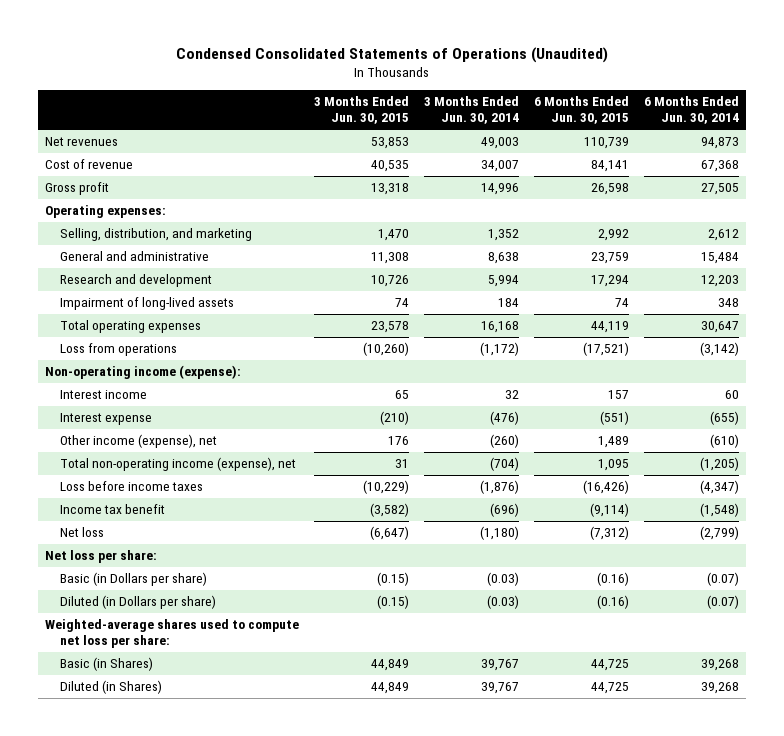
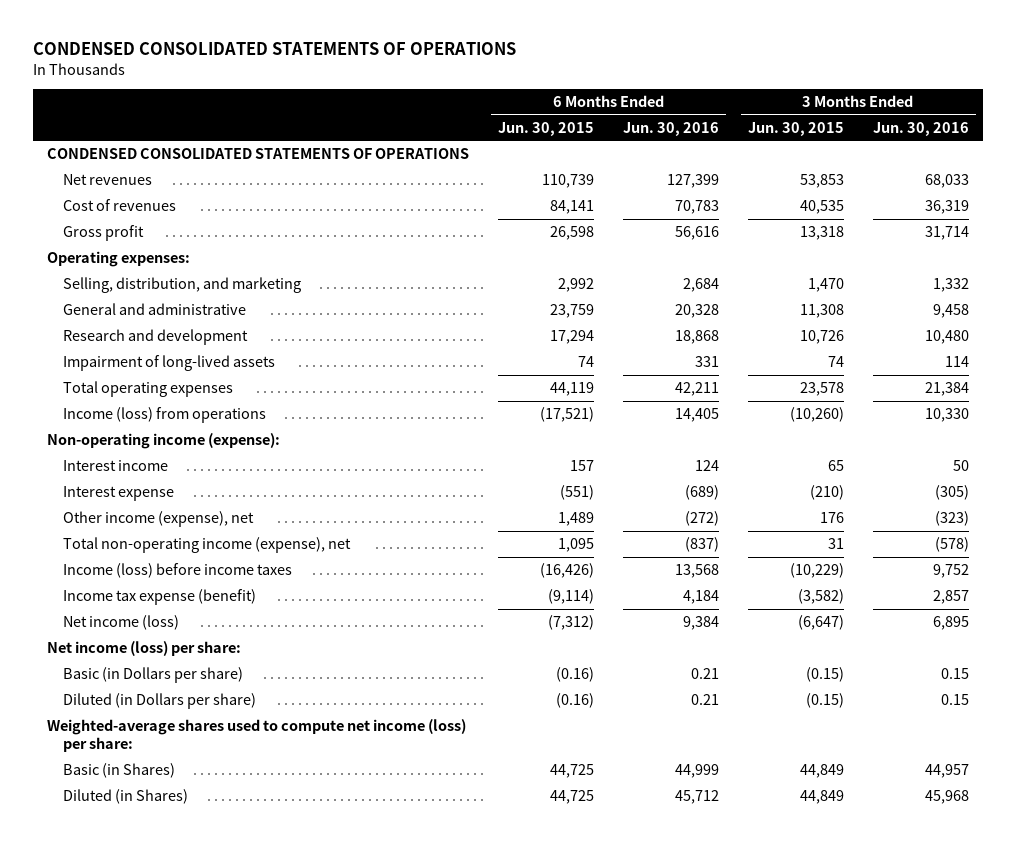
[176,46,609,63] Condensed Consolidated Statements of Operations (Unaudited) -> [32,42,516,56] CONDENSED CONSOLIDATED STATEMENTS OF OPERATIONS
[424,96,520,125] 3 Months Ended Jun. 30, 2014 -> none
[643,96,739,125] 6 Months Ended Jun. 30, 2014 -> none
none -> [622,121,719,136] Jun. 30, 2016
none -> [872,121,969,136] Jun. 30, 2016
none -> [47,148,470,160] CONDENSED CONSOLIDATED STATEMENTS OF OPERATIONS
[45,159,134,170] Cost of revenue -> [62,199,176,212] Cost of revenues
[59,343,177,357] Loss from operations -> [62,407,266,424] Income (loss) from operations
[59,481,203,492] Loss before income taxes -> [62,563,292,579] Income (loss) before income taxes
[59,504,165,515] Income tax benefit -> [62,589,256,606] Income tax expense (benefit)
[59,527,104,538] Net loss -> [62,615,179,631] Net income (loss)
[45,550,158,564] Net loss per share: -> [47,641,242,657] Net income (loss) per share:
[45,619,300,649] Weighted-average shares used to compute net loss per share: -> [47,719,467,753] Weighted-average shares used to compute net income (loss) per share:

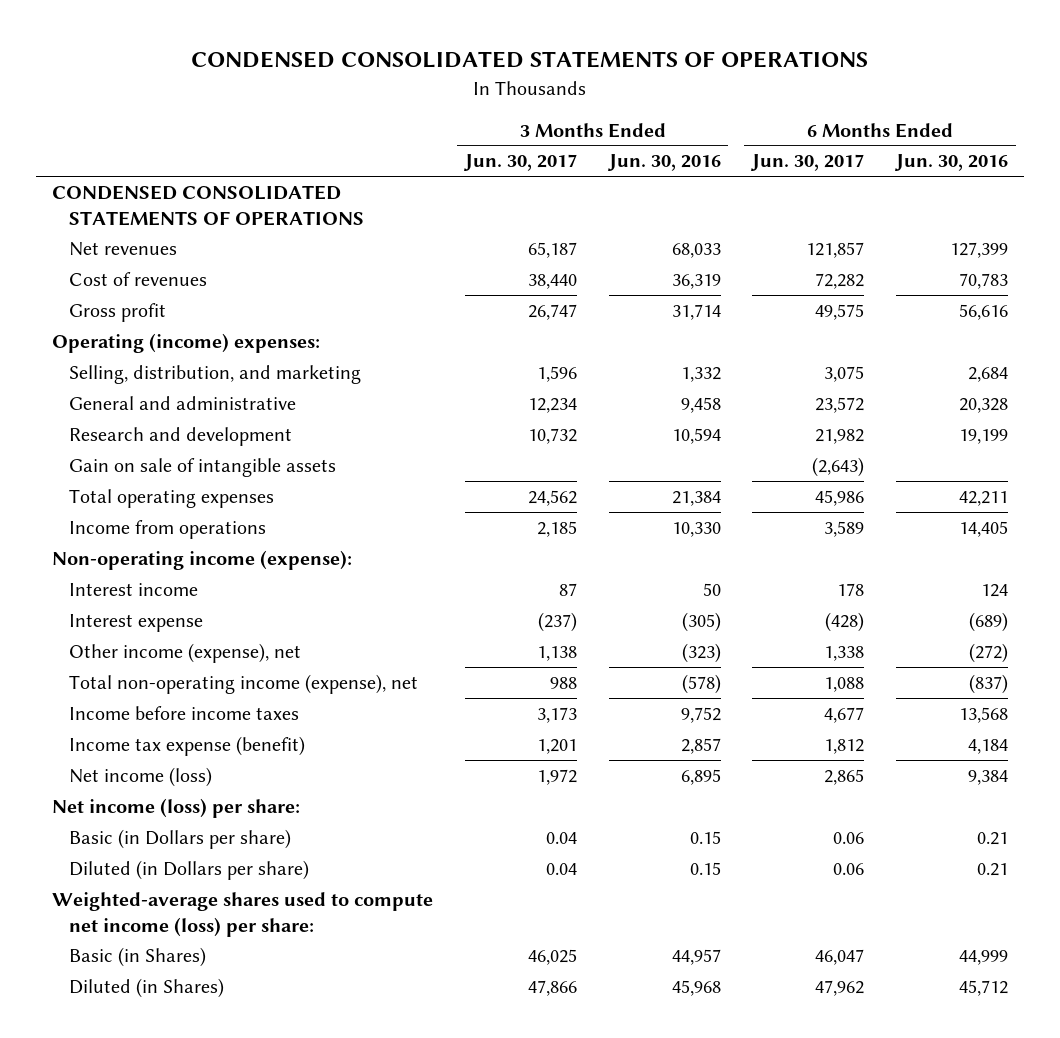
[498,121,595,136] Jun. 30, 2015 -> none
[747,121,844,136] Jun. 30, 2015 -> none
none -> [462,154,577,172] Jun. 30, 2017
none -> [750,154,865,172] Jun. 30, 2017
[47,251,191,268] Operating expenses: -> [51,332,320,353] Operating (income) expenses:
[62,355,275,372] Impairment of long-lived assets -> none
[674,330,719,345] 18,868 -> [959,428,1009,444] 19,199
[924,330,969,345] 10,480 -> [671,427,721,444] 10,594
none -> [68,457,336,477] Gain on sale of intangible assets
[62,407,266,424] Income (loss) from operations -> [68,519,266,539] Income from operations
[62,563,292,579] Income (loss) before income taxes -> [68,705,299,720] Income before income taxes

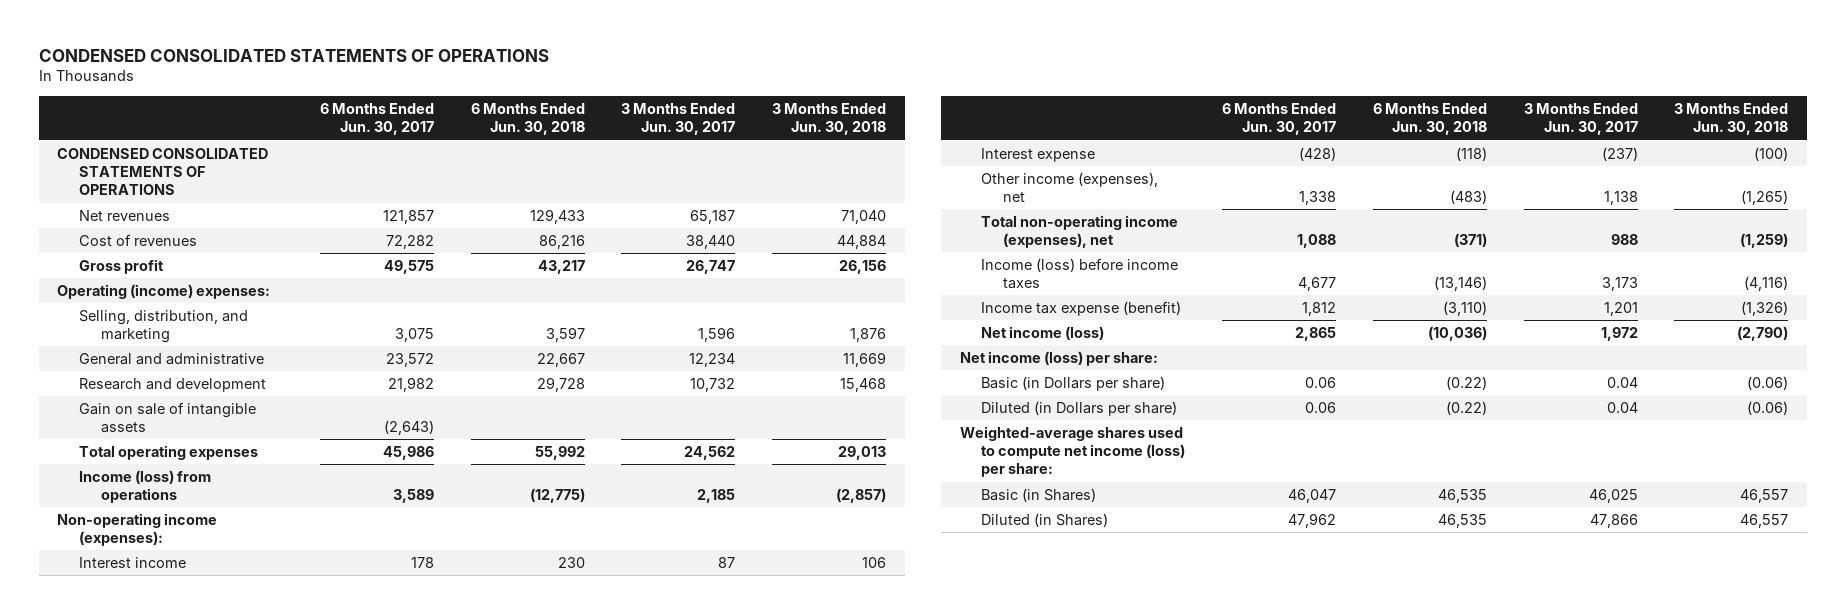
[606,154,721,172] Jun. 30, 2016 -> none
[894,154,1009,172] Jun. 30, 2016 -> none
none -> [470,103,585,136] 6 Months Ended Jun. 30, 2018
none -> [772,103,887,136] 3 Months Ended Jun. 30, 2018
[68,519,266,539] Income from operations -> [78,469,211,504] Income (loss) from operations
[51,549,352,570] Non-operating income (expense): -> [57,512,218,547] Non-operating income (expenses):
[68,642,301,663] Other income (expense), net -> [981,171,1159,203] Other income (expenses), net
[68,673,418,694] Total non-operating income (expense), net -> [981,214,1179,249] Total non-operating income (expenses), net
[68,705,299,720] Income before income taxes -> [981,257,1179,290] Income (loss) before income taxes

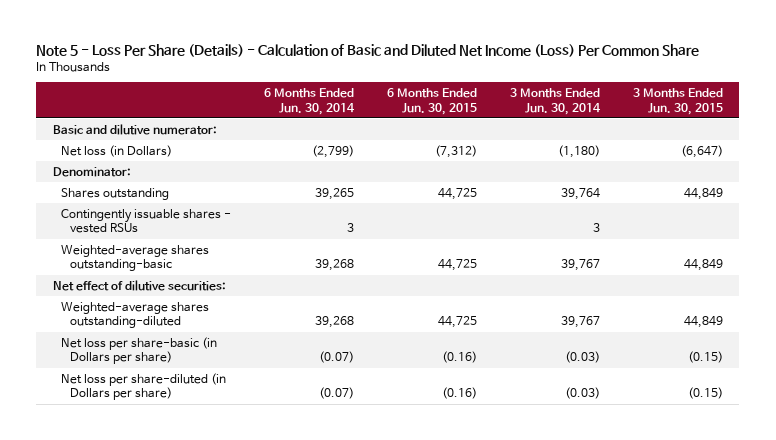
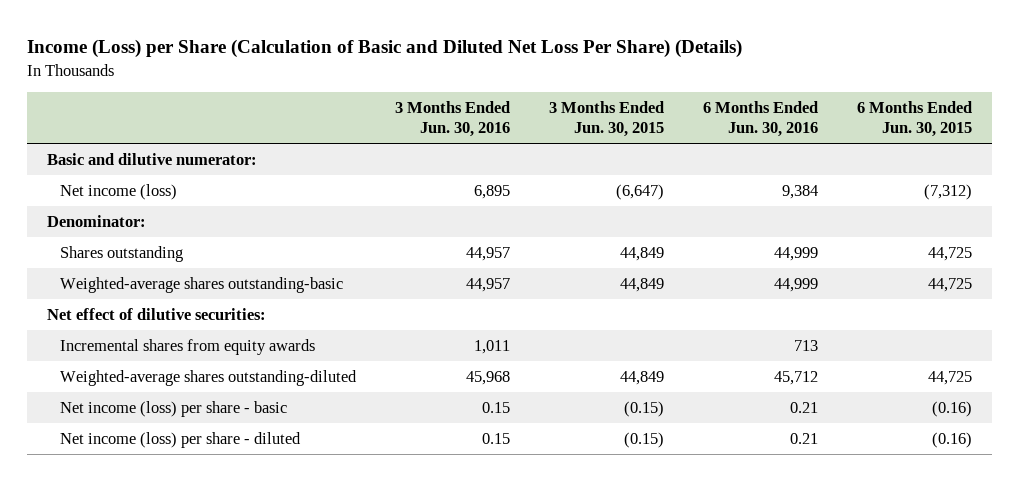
[36,43,700,57] Note 5 - Loss Per Share (Details) - Calculation of Basic and Diluted Net Income (Loss) Per Common Share -> [27,39,743,59] Income (Loss) per Share (Calculation of Basic and Diluted Net Loss Per Share) (Details)
[264,88,356,115] 6 Months Ended Jun. 30, 2014 -> none
[510,88,602,115] 3 Months Ended Jun. 30, 2014 -> none
none -> [395,100,511,138] 3 Months Ended Jun. 30, 2016
none -> [703,100,819,138] 6 Months Ended Jun. 30, 2016
[61,144,173,157] Net loss (in Dollars) -> [59,183,177,200] Net income (loss)
[61,208,232,234] Contingently issuable shares - vested RSUs -> none
none -> [59,338,315,355] Incremental shares from equity awards
[61,336,218,365] Net loss per share-basic (in Dollars per share) -> [59,400,287,417] Net income (loss) per share - basic
[61,372,227,401] Net loss per share-diluted (in Dollars per share) -> [59,431,301,448] Net income (loss) per share - diluted

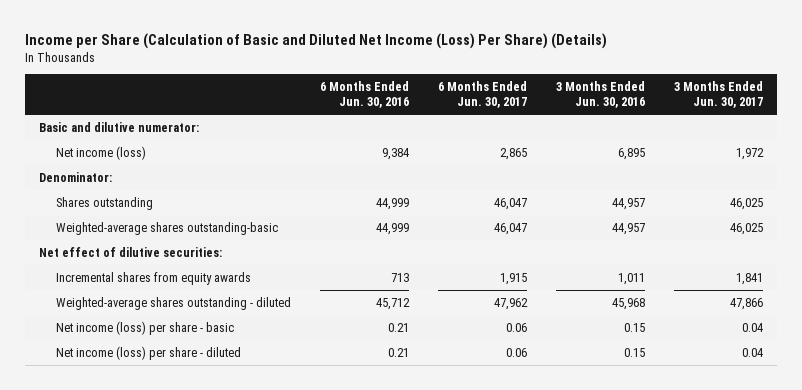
[27,39,743,59] Income (Loss) per Share (Calculation of Basic and Diluted Net Loss Per Share) (Details) -> [25,32,608,49] Income per Share (Calculation of Basic and Diluted Net Income (Loss) Per Share) (Details)
[549,100,665,138] 3 Months Ended Jun. 30, 2015 -> none
[857,100,973,138] 6 Months Ended Jun. 30, 2015 -> none
none -> [438,81,528,109] 6 Months Ended Jun. 30, 2017
none -> [673,81,763,109] 3 Months Ended Jun. 30, 2017
[59,369,357,386] Weighted-average shares outstanding-diluted -> [56,296,292,310] Weighted-average shares outstanding - diluted

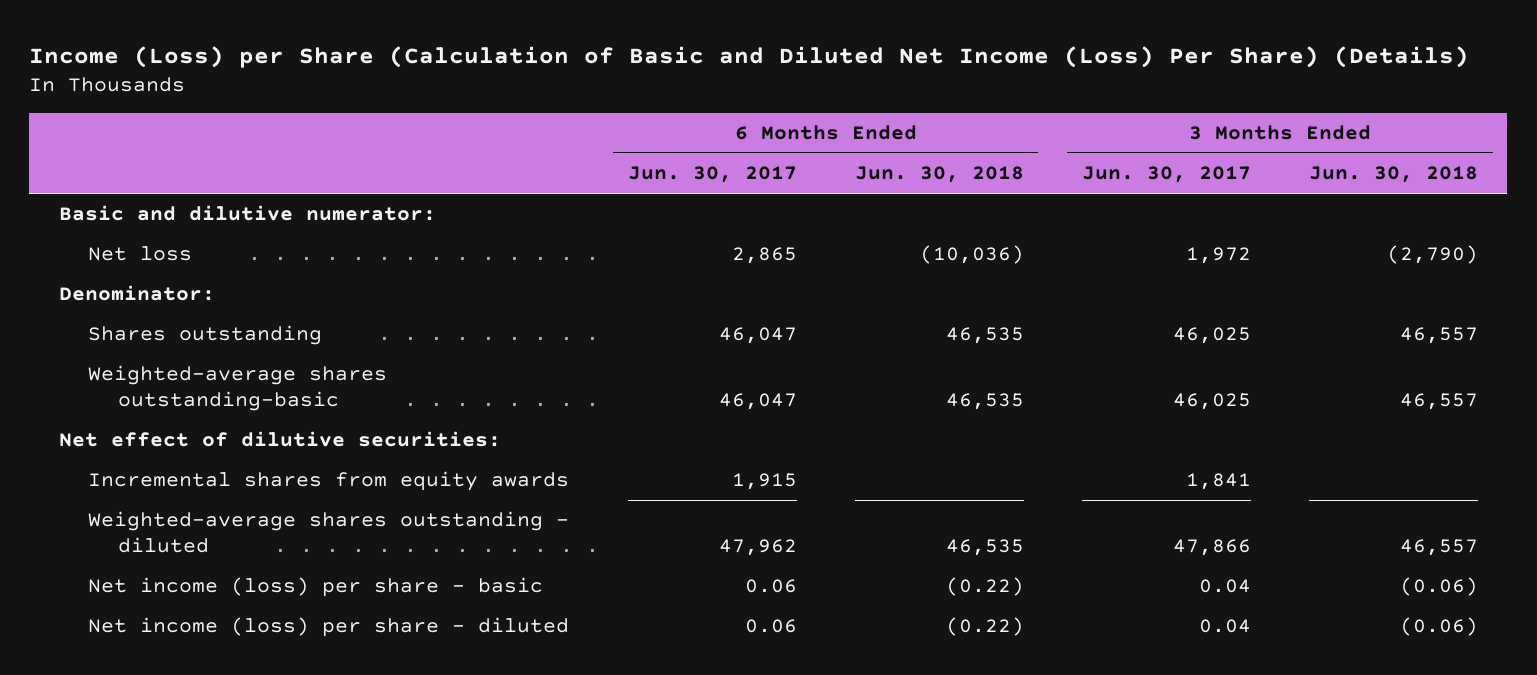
[25,32,608,49] Income per Share (Calculation of Basic and Diluted Net Income (Loss) Per Share) (Details) -> [29,45,1470,68] Income (Loss) per Share (Calculation of Basic and Diluted Net Income (Loss) Per Share) (Details)
[320,81,410,109] 6 Months Ended Jun. 30, 2016 -> none
[555,81,645,109] 3 Months Ended Jun. 30, 2016 -> none
none -> [854,166,1024,184] Jun. 30, 2018
none -> [1309,166,1479,184] Jun. 30, 2018
[56,145,147,160] Net income (loss) -> [88,246,193,262] Net loss

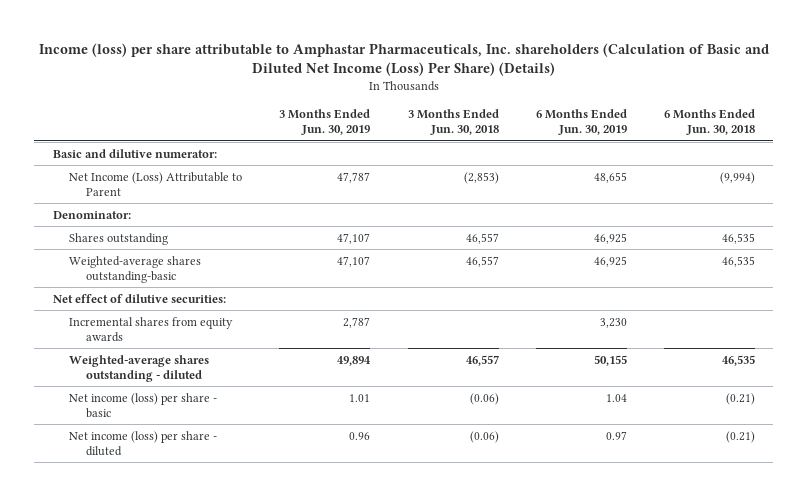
[29,45,1470,68] Income (Loss) per Share (Calculation of Basic and Diluted Net Income (Loss) Per Share) (Details) -> [38,42,769,77] Income (loss) per share attributable to Amphastar Pharmaceuticals, Inc. shareholders (Calculation of Basic and Diluted Net Income (Loss) Per Share) (Details)
[627,166,797,184] Jun. 30, 2017 -> none
[1081,166,1251,184] Jun. 30, 2017 -> none
none -> [279,109,371,136] 3 Months Ended Jun. 30, 2019
none -> [535,109,627,136] 6 Months Ended Jun. 30, 2019
[88,246,193,262] Net loss -> [69,171,243,196] Net Income (Loss) Attributable to Parent
[919,245,1024,265] (10,036) -> [719,171,755,184] (9,994)
[1387,245,1479,265] (2,790) -> [463,171,499,184] (2,853)
[945,577,1024,597] (0.22) -> [725,392,755,405] (0.21)
[945,617,1024,637] (0.22) -> [725,430,755,443] (0.21)

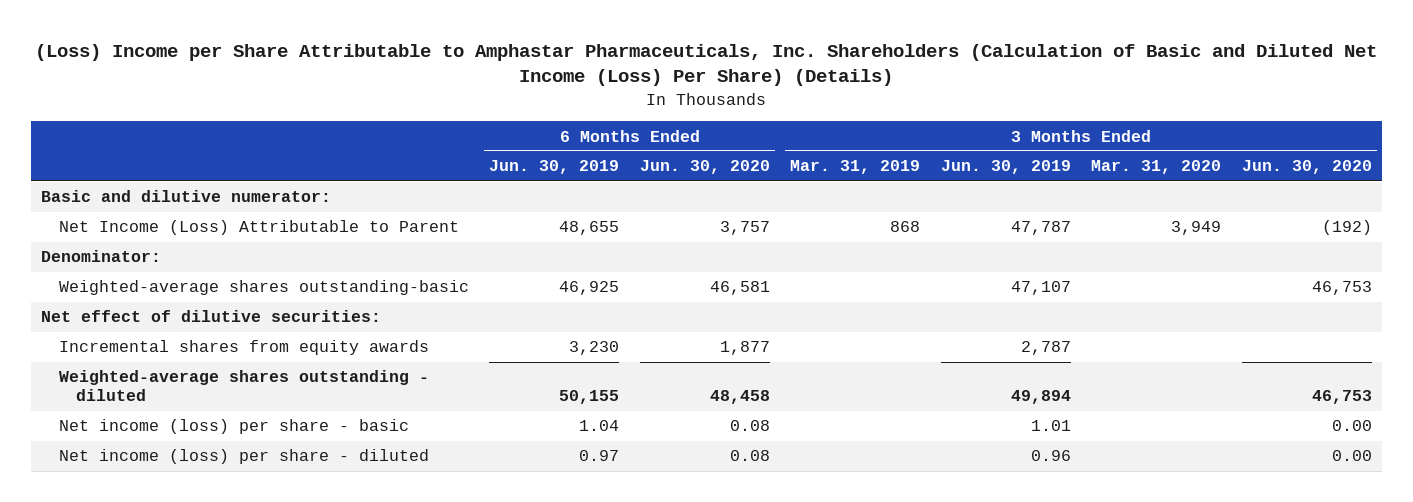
[38,42,769,77] Income (loss) per share attributable to Amphastar Pharmaceuticals, Inc. shareholders (Calculation of Basic and Diluted Net Income (Loss) Per Share) (Details) -> [35,43,1378,87] (Loss) Income per Share Attributable to Amphastar Pharmaceuticals, Inc. Shareholders (Calculation of Basic and Diluted Net Income (Loss) Per Share) (Details)
[407,109,499,136] 3 Months Ended Jun. 30, 2018 -> none
[663,109,755,136] 6 Months Ended Jun. 30, 2018 -> none
none -> [639,160,770,175] Jun. 30, 2020
none -> [790,160,921,175] Mar. 31, 2019
none -> [1091,160,1222,175] Mar. 31, 2020
none -> [1241,160,1372,175] Jun. 30, 2020
[69,232,169,245] Shares outstanding -> none

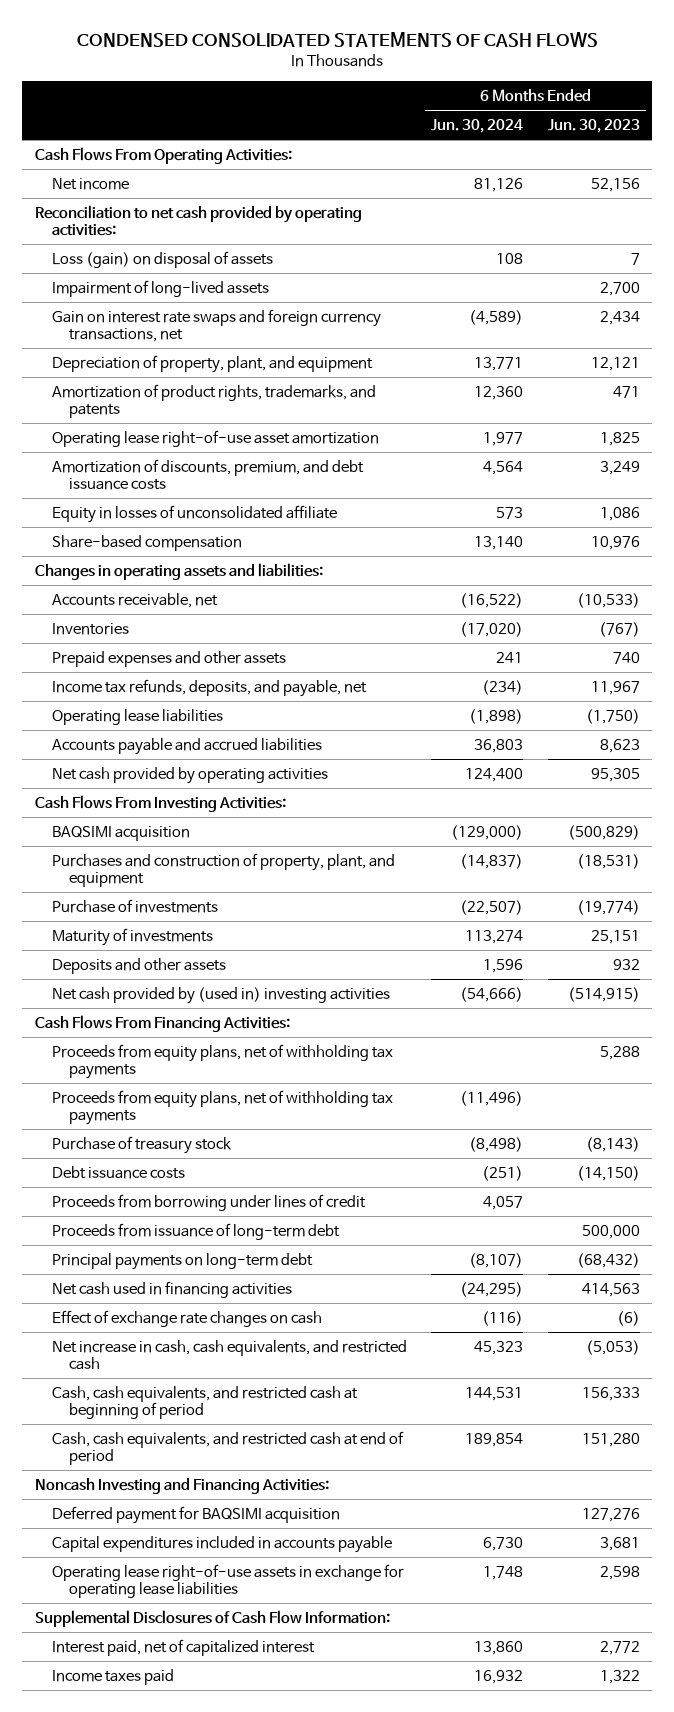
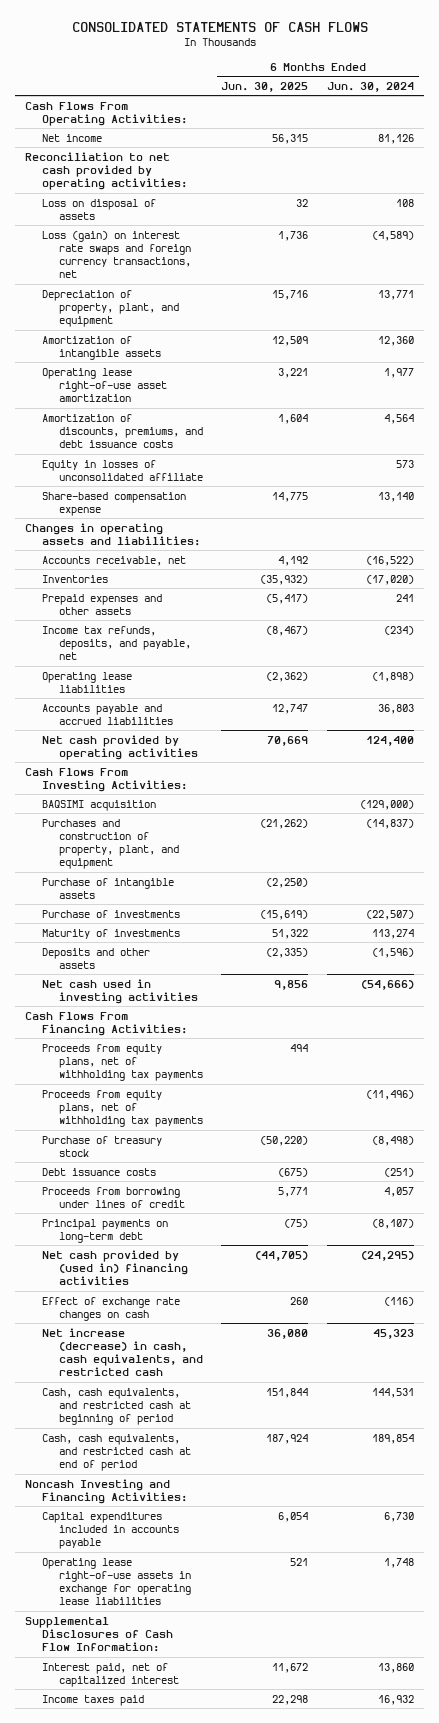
[77,31,599,47] CONDENSED CONSOLIDATED STATEMENTS OF CASH FLOWS -> [71,21,368,32] CONSOLIDATED STATEMENTS OF CASH FLOWS
[547,119,640,134] Jun. 30, 2023 -> none
none -> [221,81,309,92] Jun. 30, 2025
[51,279,269,297] Impairment of long-lived assets -> none
[51,250,273,268] Loss (gain) on disposal of assets -> [41,198,156,220] Loss on disposal of assets
[51,308,381,343] Gain on interest rate swaps and foreign currency transactions, net -> [41,230,191,279] Loss (gain) on interest rate swaps and foreign currency transactions, net
[51,383,376,419] Amortization of product rights, trademarks, and patents -> [41,335,161,360] Amortization of intangible assets
[51,458,364,491] Amortization of discounts, premium, and debt issuance costs -> [41,413,203,449] Amortization of discounts, premiums, and debt issuance costs
[51,534,242,551] Share-based compensation -> [41,491,186,516] Share-based compensation expense
none -> [41,877,174,899] Purchase of intangible assets
[483,958,524,973] 1,596 -> [372,947,415,958] (1,596)
[51,986,390,1004] Net cash provided by (used in) investing activities -> [41,978,198,1004] Net cash used in investing activities
[51,1222,340,1240] Proceeds from issuance of long-term debt -> none
[51,1280,292,1298] Net cash used in financing activities -> [41,1249,188,1286] Net cash provided by (used in) financing activities
[51,1339,407,1371] Net increase in cash, cash equivalents, and restricted cash -> [41,1327,203,1377] Net increase (decrease) in cash, cash equivalents, and restricted cash
[51,1505,340,1524] Deferred payment for BAQSIMI acquisition -> none

